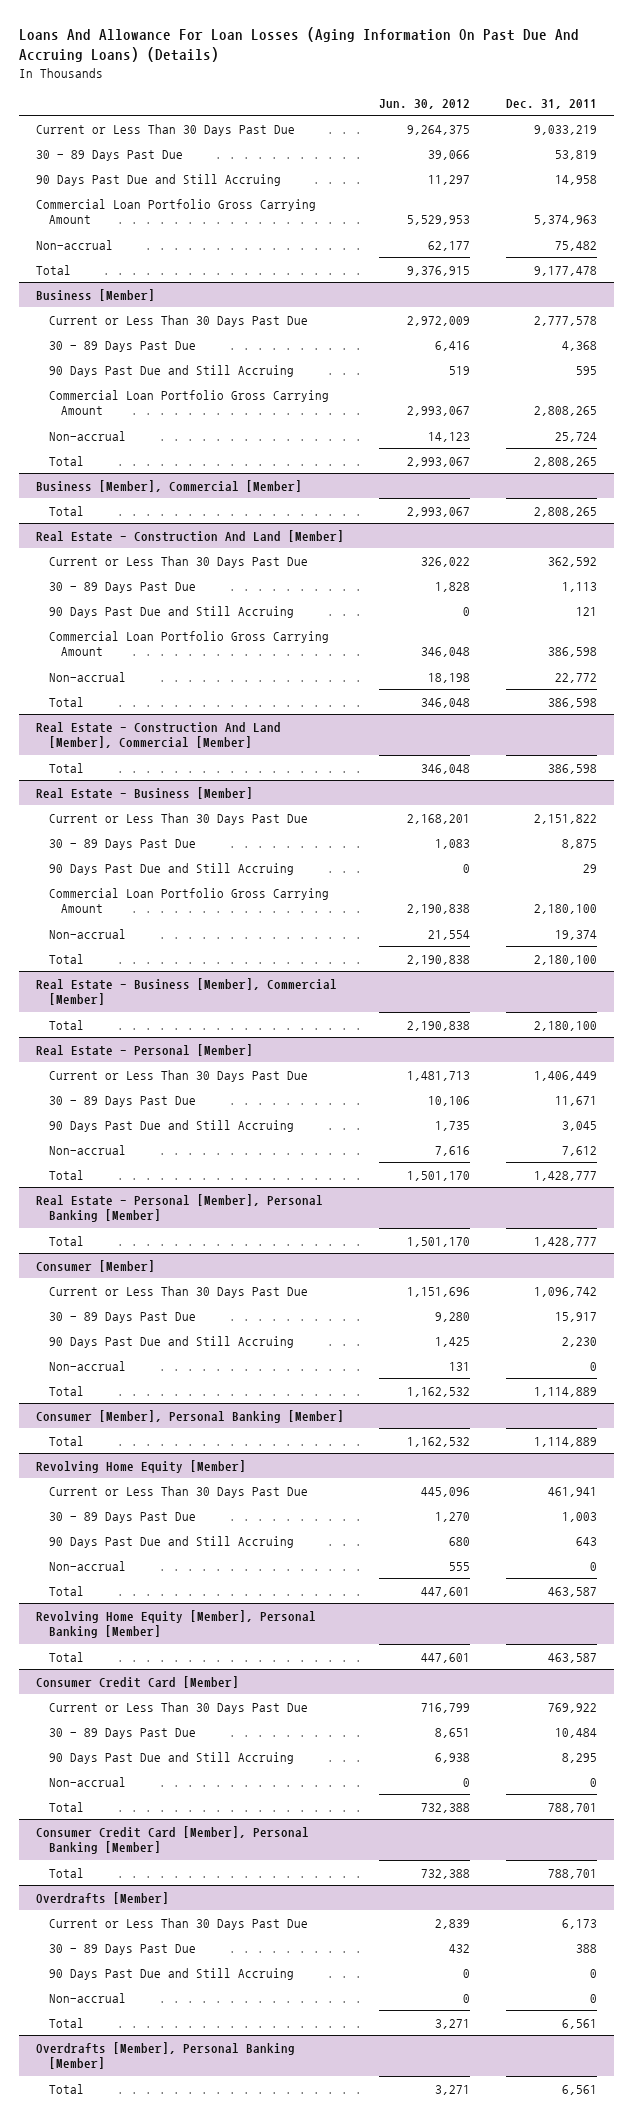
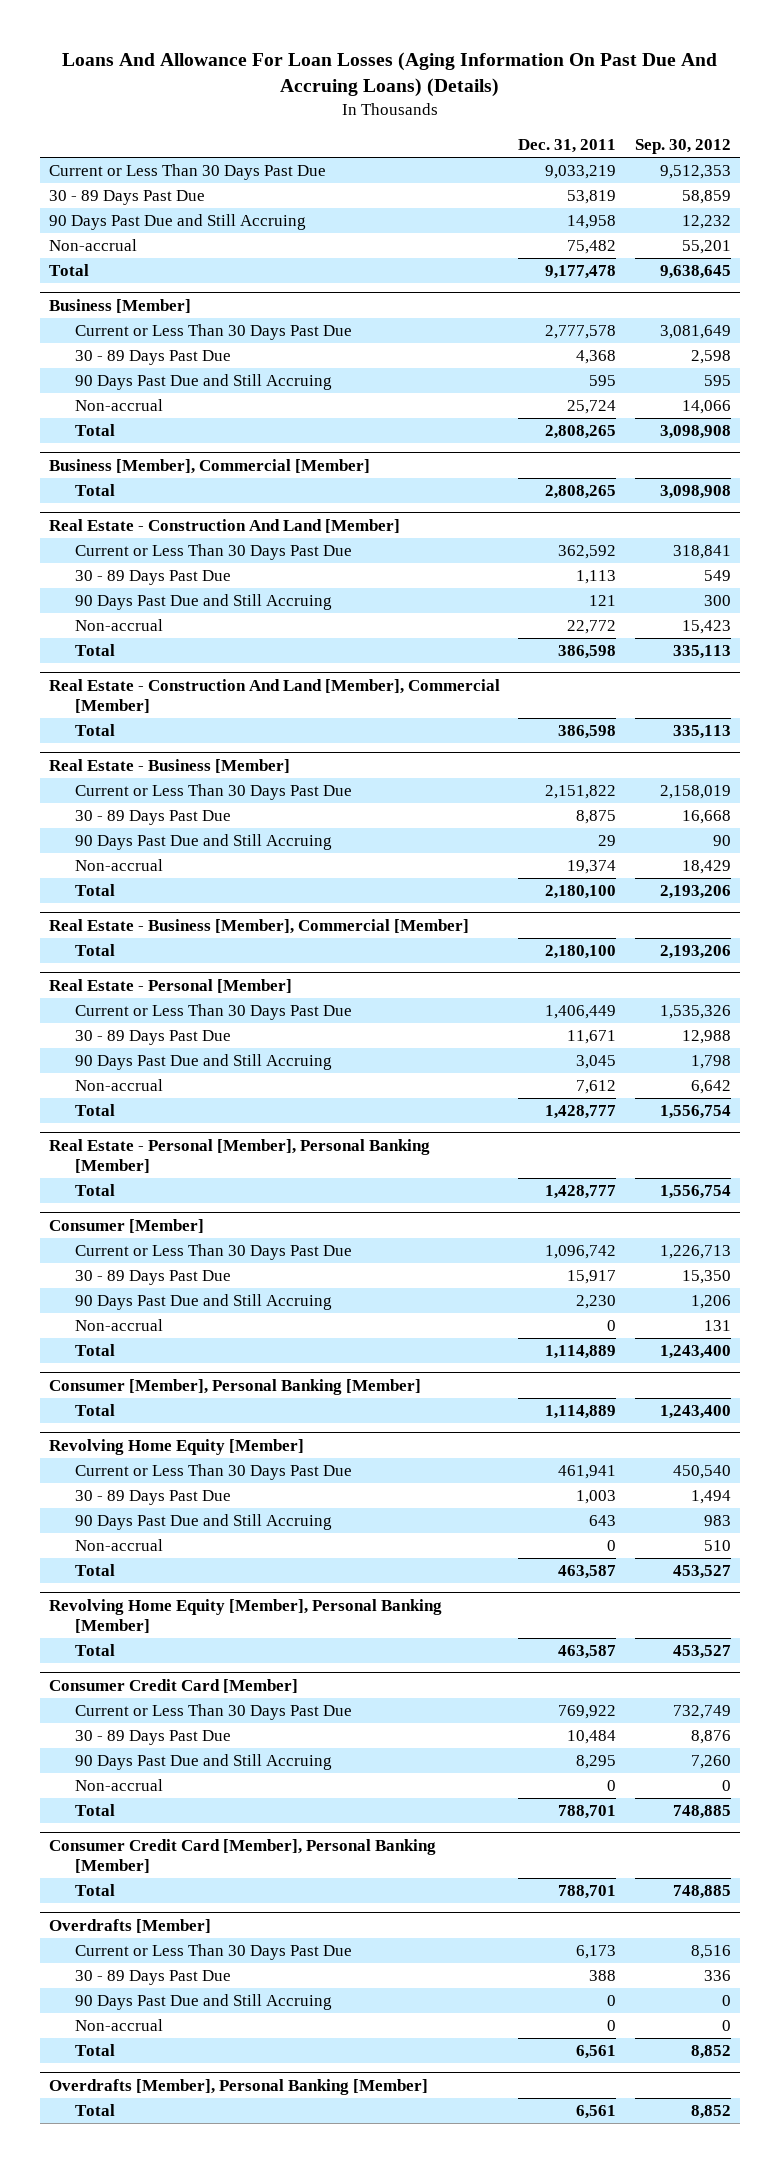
[379,98,471,109] Jun. 30, 2012 -> none
none -> [634,139,731,155] Sep. 30, 2012
[36,198,317,225] Commercial Loan Portfolio Gross Carrying Amount -> none
[48,389,329,416] Commercial Loan Portfolio Gross Carrying Amount -> none
[48,630,329,657] Commercial Loan Portfolio Gross Carrying Amount -> none
[48,887,329,914] Commercial Loan Portfolio Gross Carrying Amount -> none

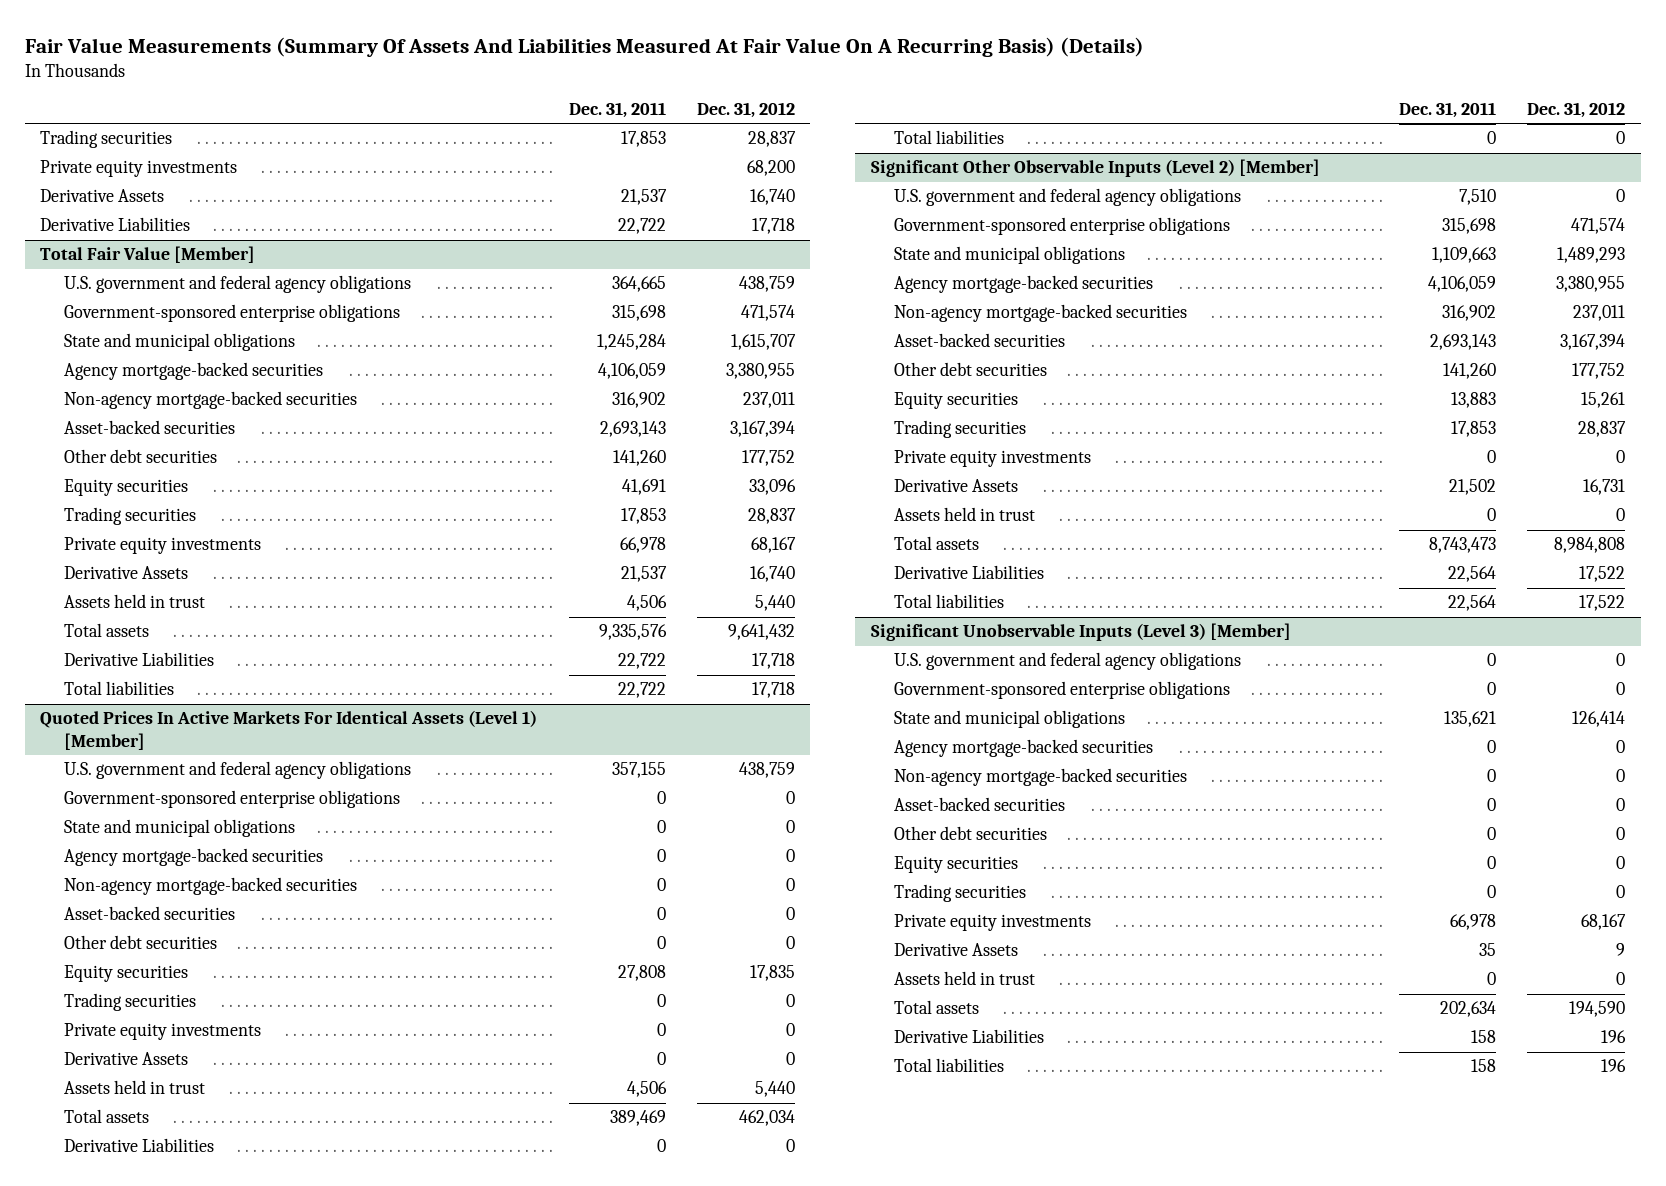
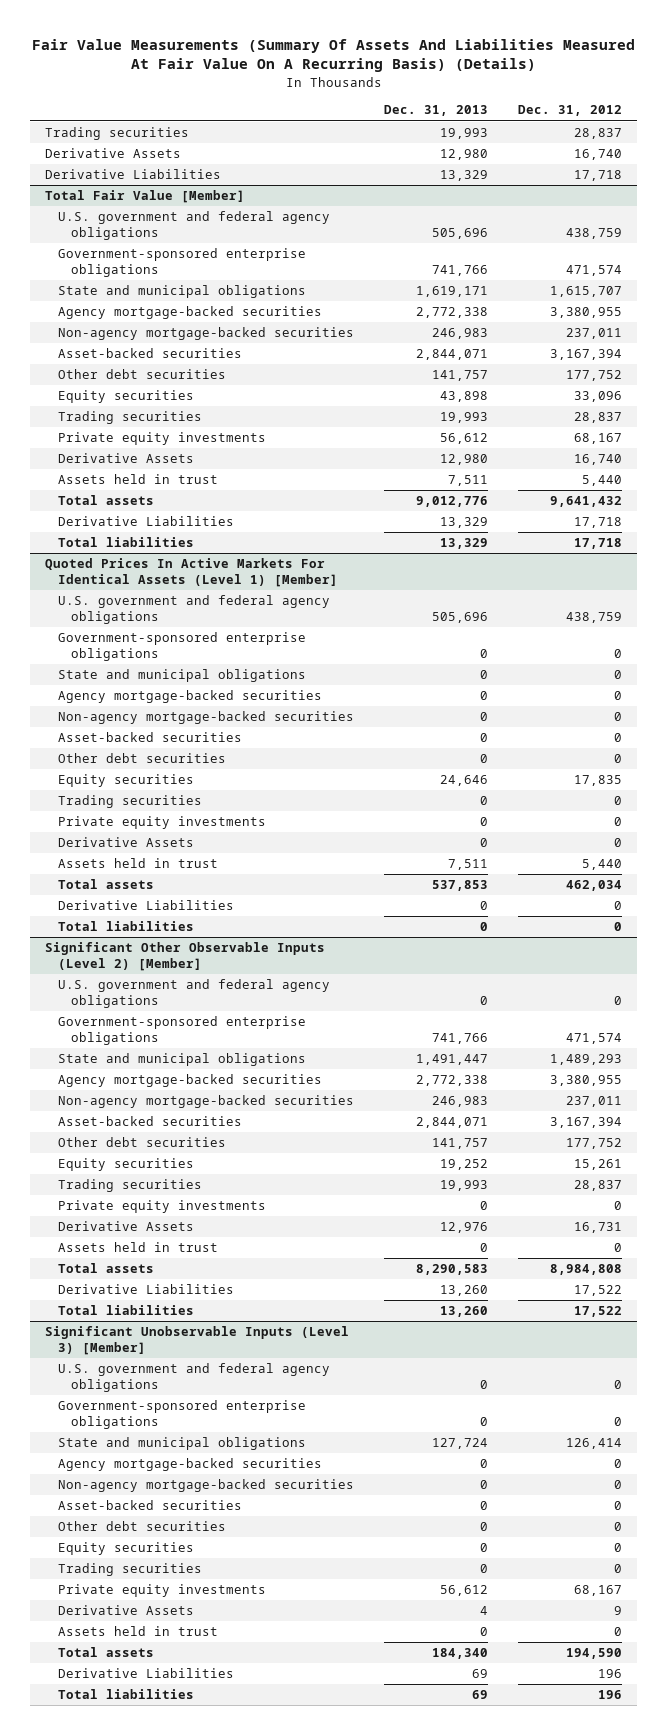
[568,101,666,118] Dec. 31, 2011 -> none
none -> [383,105,488,117] Dec. 31, 2013
[40,160,238,178] Private equity investments -> none

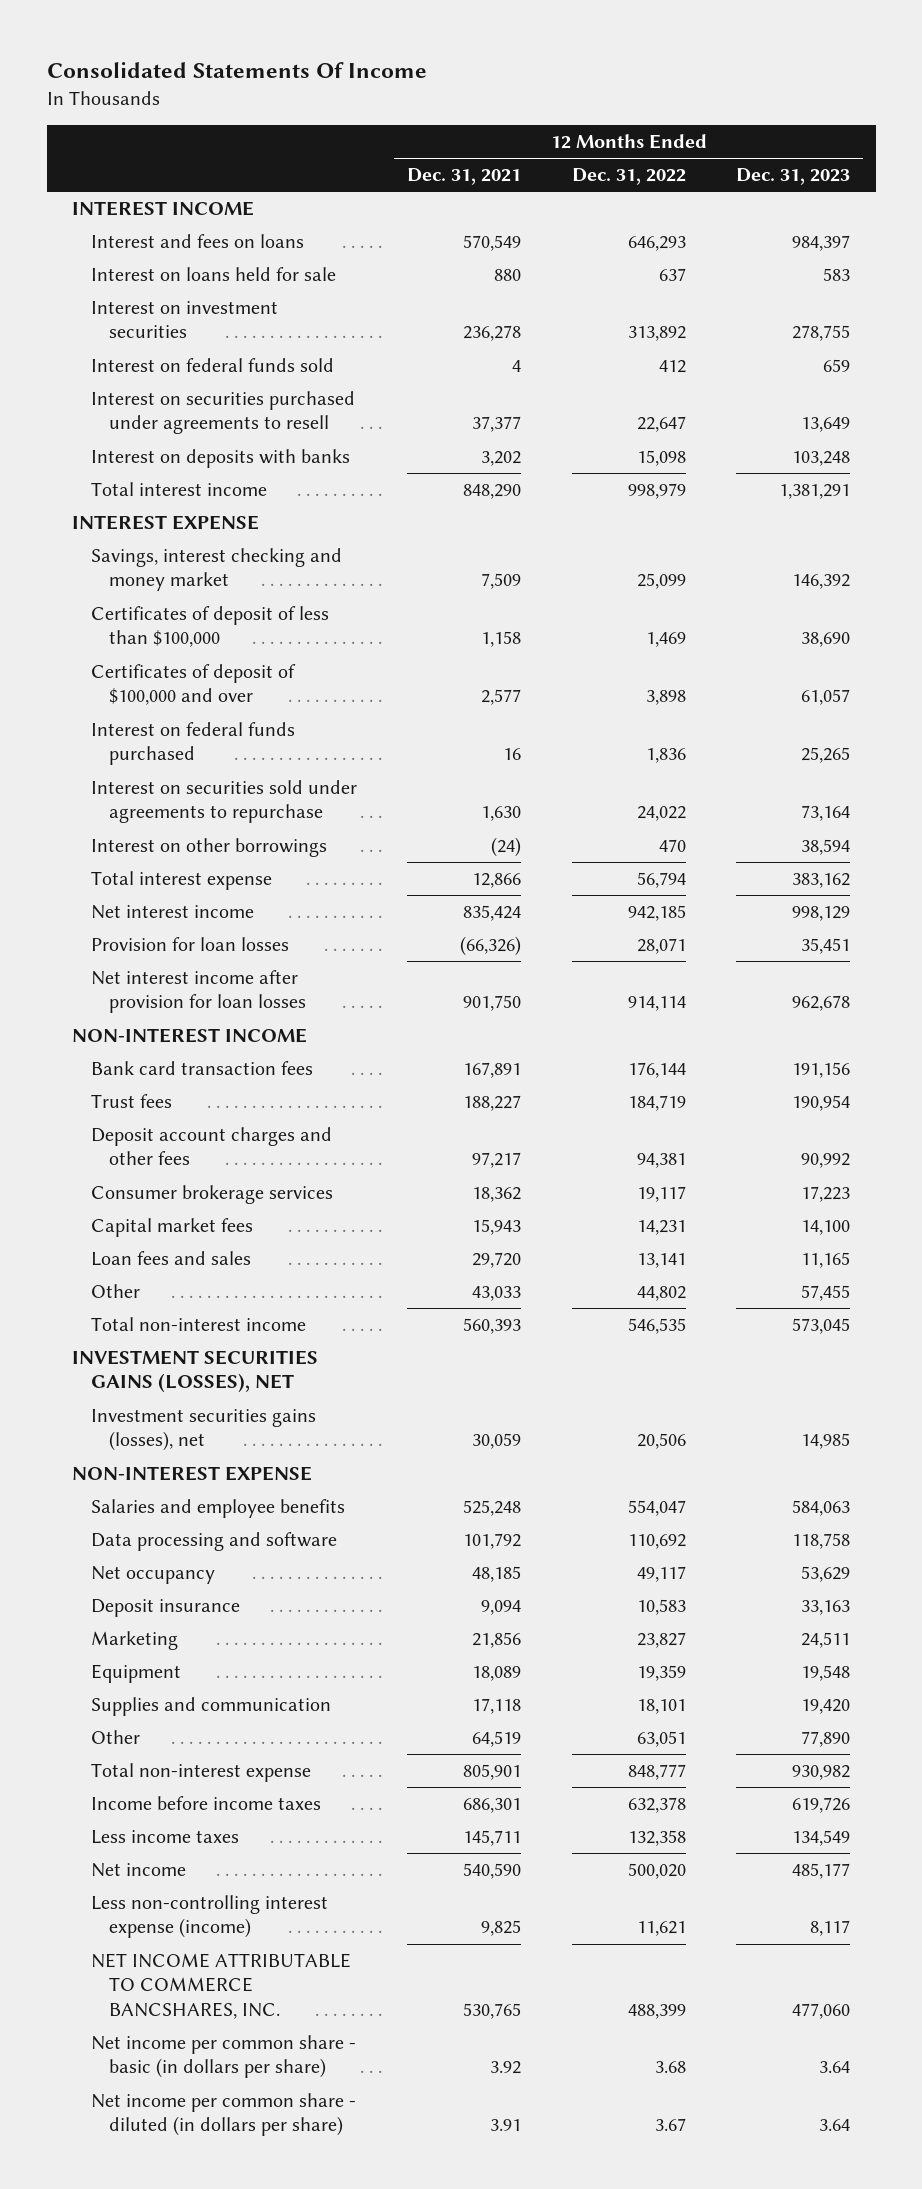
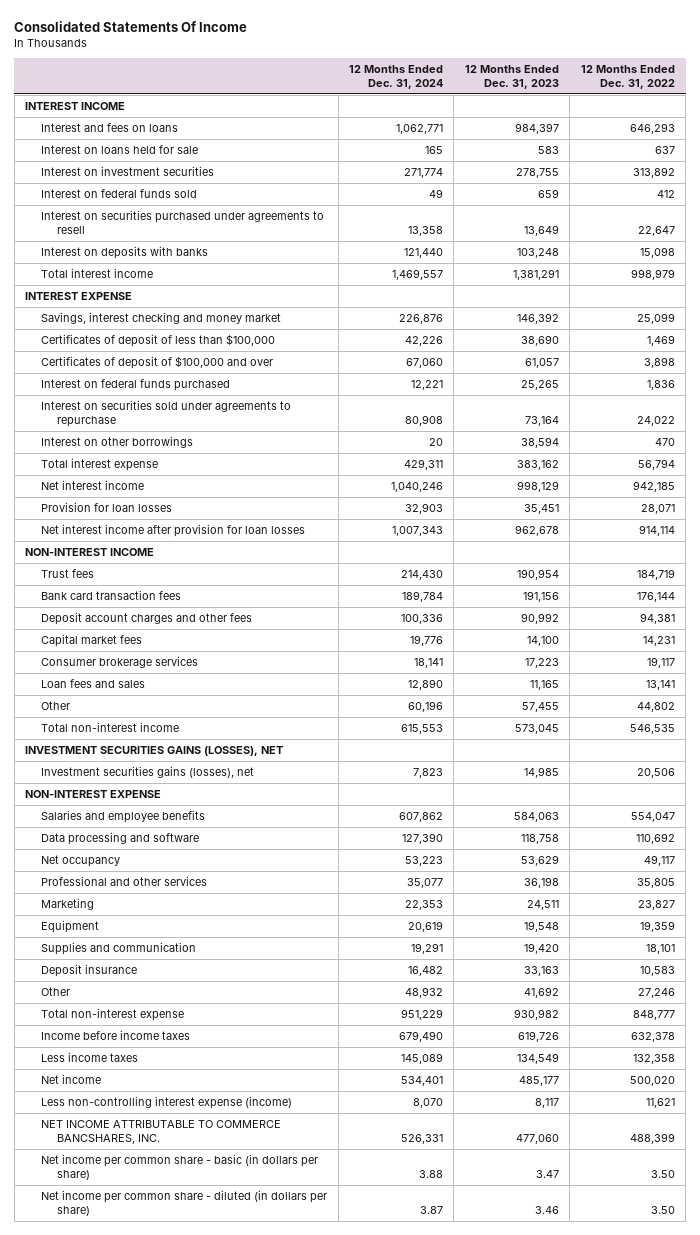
[407,168,522,186] Dec. 31, 2021 -> none
none -> [349,64,444,89] 12 Months Ended Dec. 31, 2024
[90,1061,313,1076] Bank card transaction fees -> [41,589,182,600] Bank card transaction fees
[90,1185,333,1205] Consumer brokerage services -> [41,655,199,668] Consumer brokerage services
none -> [41,875,208,886] Professional and other services
[90,1599,240,1618] Deposit insurance -> [41,963,138,977] Deposit insurance
[636,1731,686,1748] 63,051 -> [637,987,675,998] 27,246
[801,1731,851,1748] 77,890 -> [523,986,559,998] 41,692
[654,2061,686,2074] 3.68 -> [650,1170,675,1179] 3.50
[819,2061,851,2074] 3.64 -> [535,1170,559,1179] 3.47
[654,2118,686,2132] 3.67 -> [650,1206,675,1215] 3.50
[819,2119,851,2132] 3.64 -> [534,1206,559,1215] 3.46

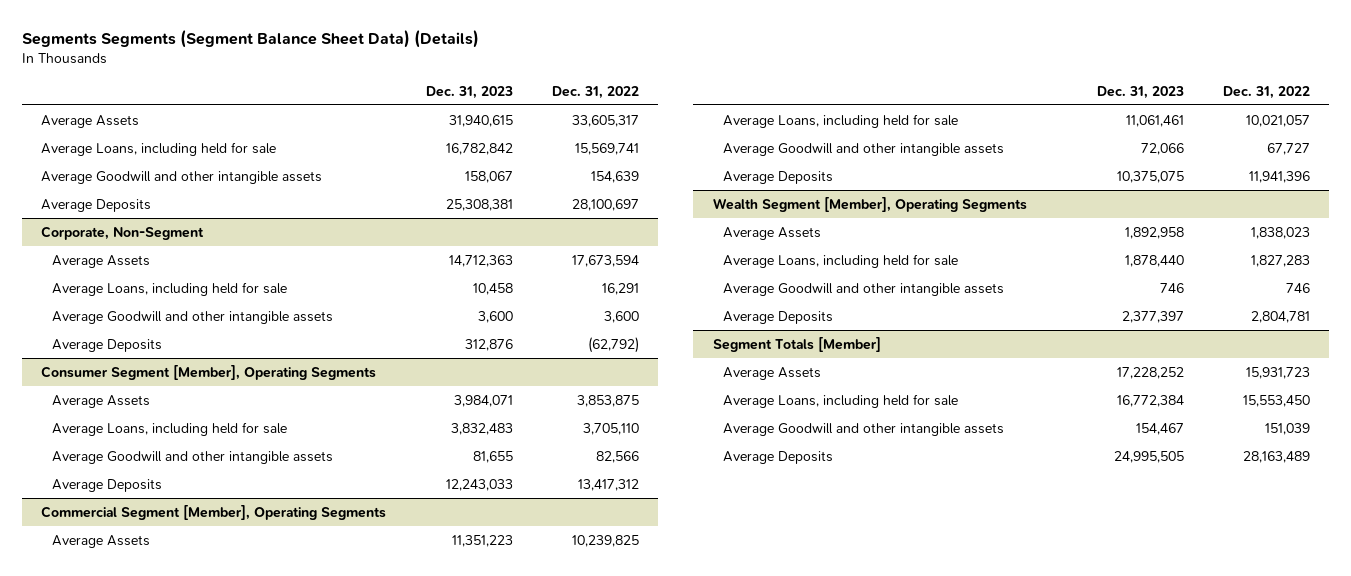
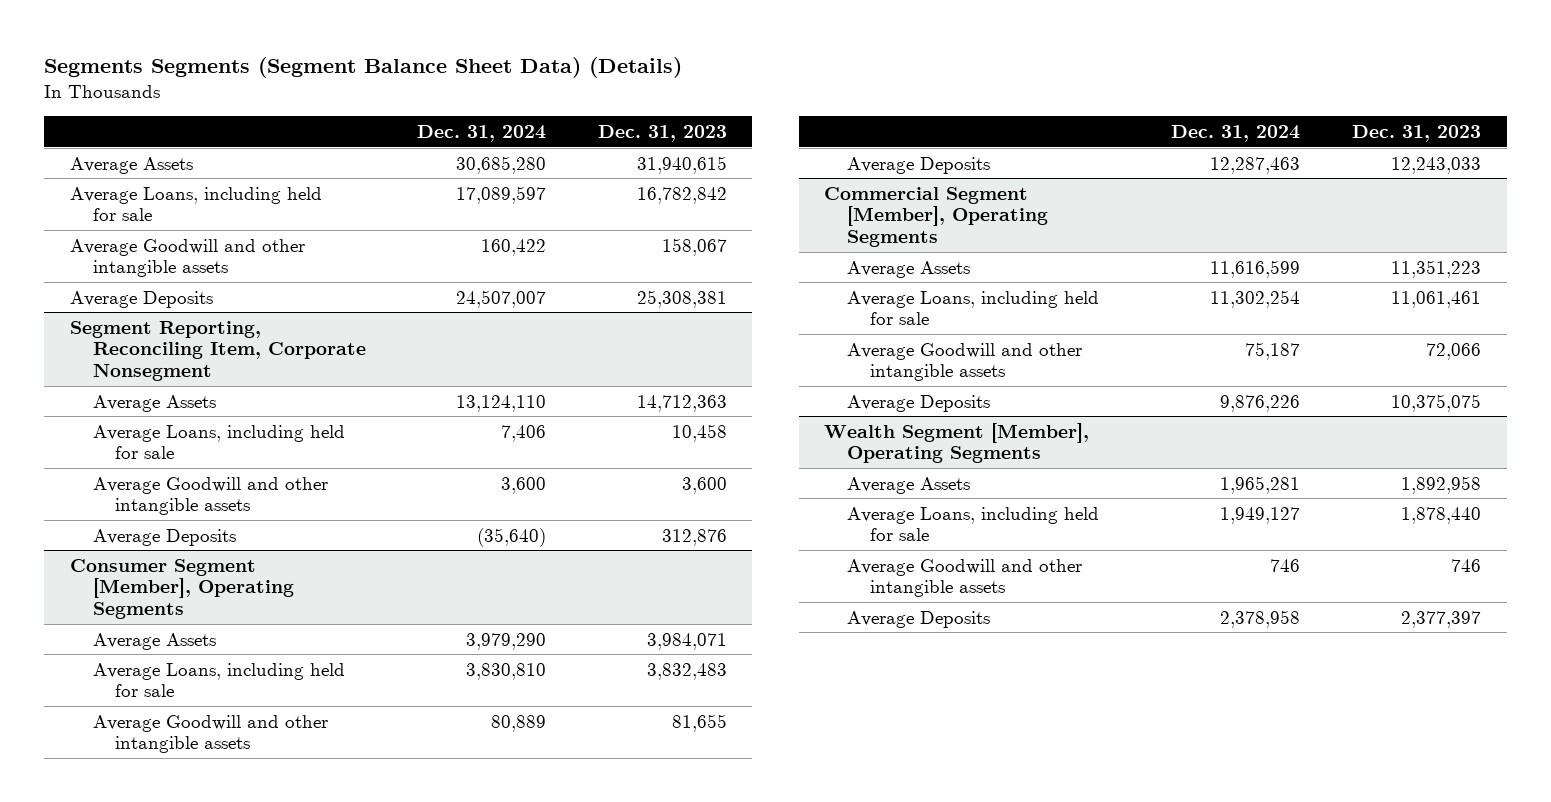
[551,85,639,99] Dec. 31, 2022 -> none
none -> [417,124,547,142] Dec. 31, 2024
[41,225,205,240] Corporate, Non-Segment -> [70,320,366,382] Segment Reporting, Reconciling Item, Corporate Nonsegment
[712,336,881,352] Segment Totals [Member] -> none
[723,366,822,380] Average Assets -> none
[723,393,959,408] Average Loans, including held for sale -> none
[723,422,1005,436] Average Goodwill and other intangible assets -> none
[723,450,834,464] Average Deposits -> none

